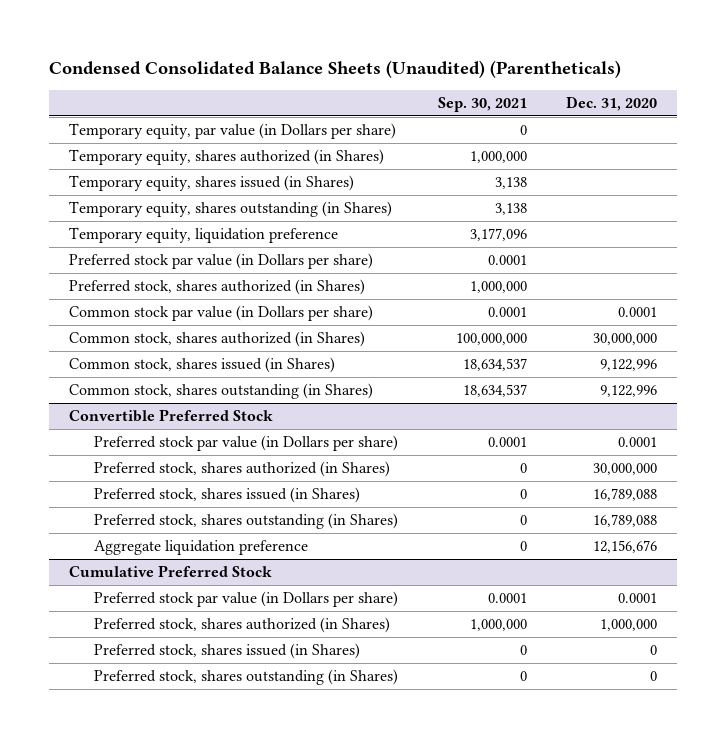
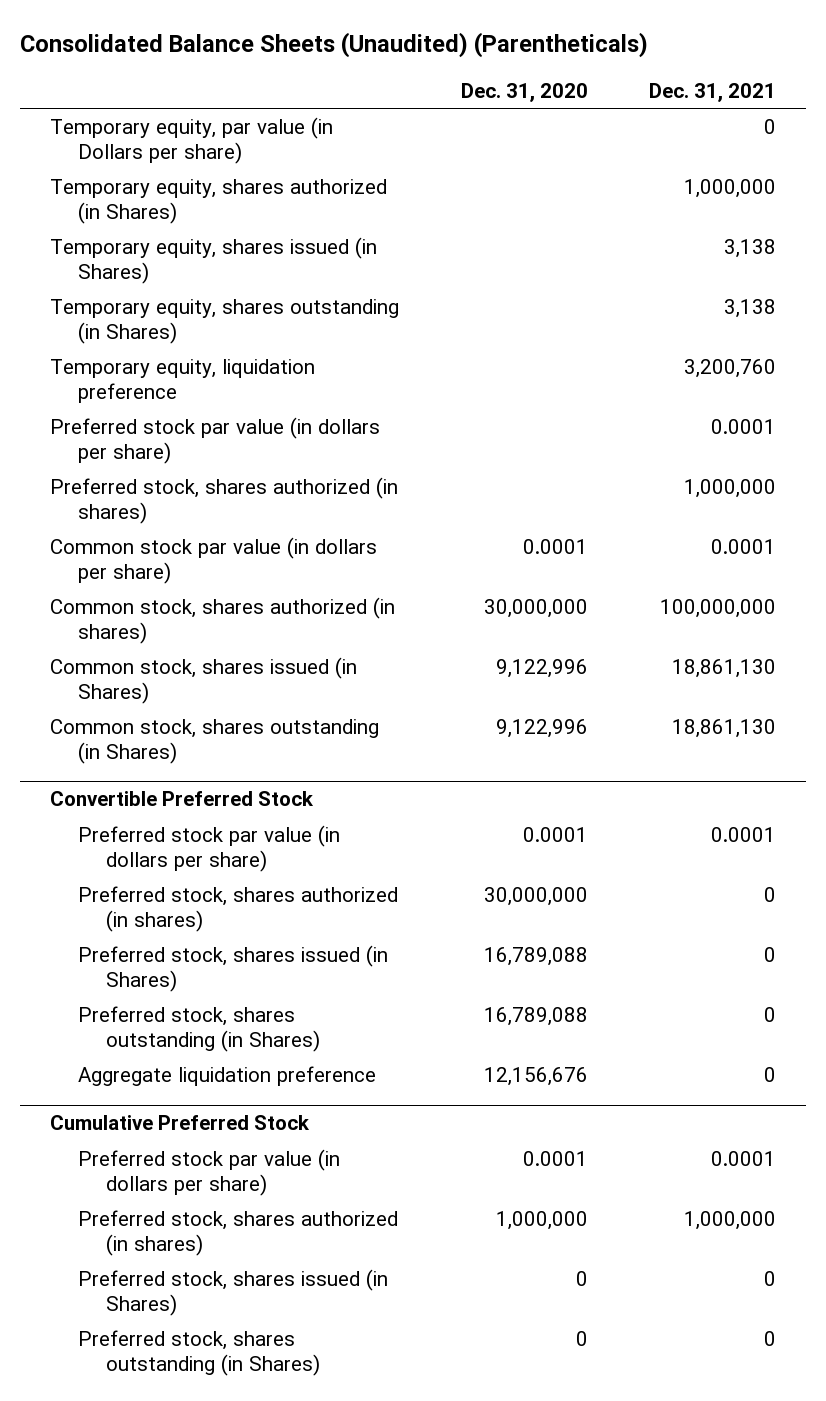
[49,60,622,79] Condensed Consolidated Balance Sheets (Unaudited) (Parentheticals) -> [19,31,648,58] Consolidated Balance Sheets (Unaudited) (Parentheticals)
[437,97,527,113] Sep. 30, 2021 -> none
none -> [648,82,776,102] Dec. 31, 2021
[69,253,374,270] Preferred stock par value (in Dollars per share) -> [50,417,381,464] Preferred stock par value (in dollars per share)
[69,279,366,296] Preferred stock, shares authorized (in Shares) -> [50,477,399,524] Preferred stock, shares authorized (in shares)
[69,305,374,322] Common stock par value (in Dollars per share) -> [50,537,378,584] Common stock par value (in dollars per share)
[69,331,366,348] Common stock, shares authorized (in Shares) -> [50,597,396,644] Common stock, shares authorized (in shares)
[94,435,399,452] Preferred stock par value (in Dollars per share) -> [78,825,341,872] Preferred stock par value (in dollars per share)
[94,461,391,478] Preferred stock, shares authorized (in Shares) -> [78,886,399,932] Preferred stock, shares authorized (in shares)
[94,591,399,608] Preferred stock par value (in Dollars per share) -> [78,1149,341,1196] Preferred stock par value (in dollars per share)
[94,617,391,634] Preferred stock, shares authorized (in Shares) -> [78,1210,399,1256] Preferred stock, shares authorized (in shares)

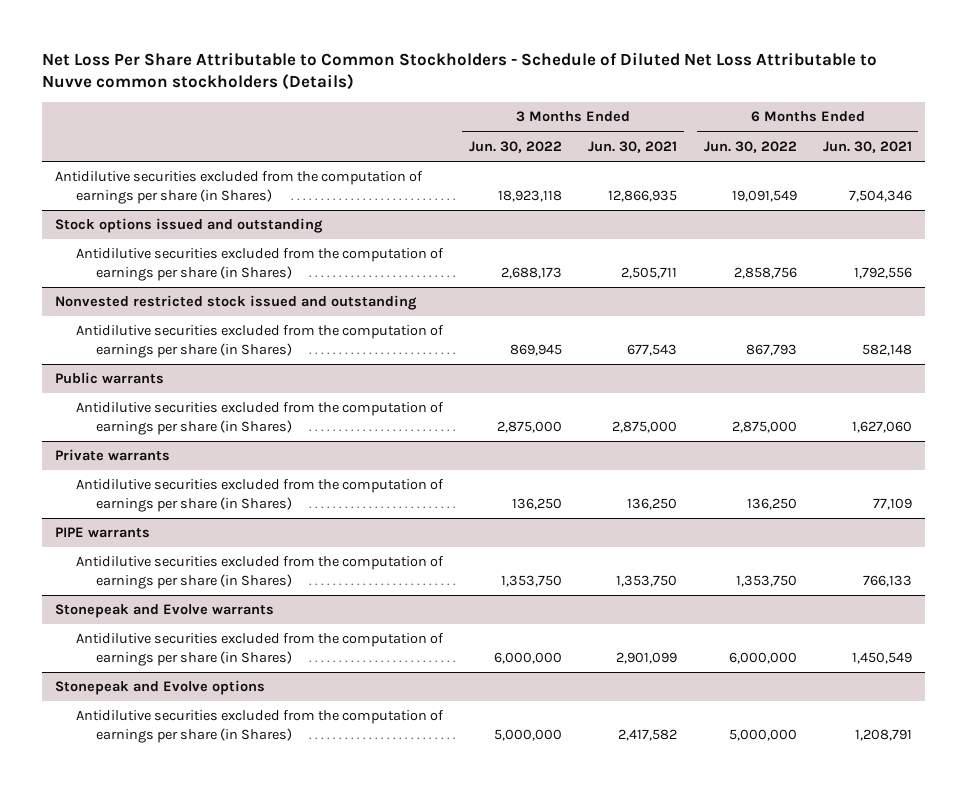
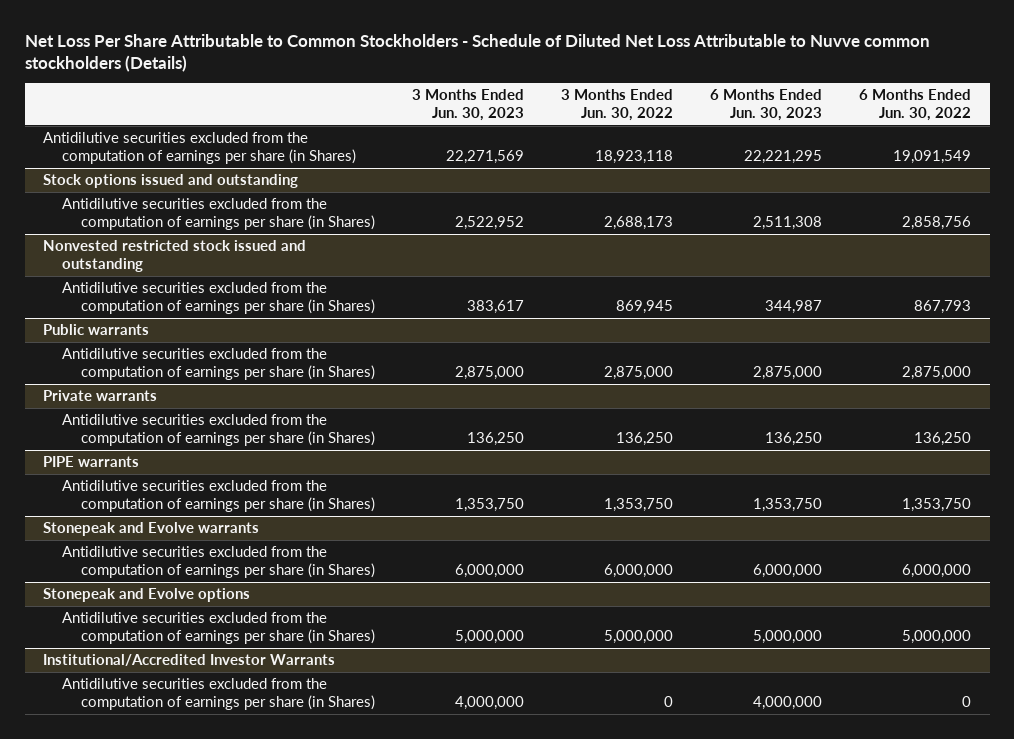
[588,140,678,153] Jun. 30, 2021 -> none
[822,140,912,153] Jun. 30, 2021 -> none
none -> [412,89,525,121] 3 Months Ended Jun. 30, 2023
none -> [710,89,823,121] 6 Months Ended Jun. 30, 2023
none -> [43,654,336,667] Institutional/Accredited Investor Warrants
none -> [62,678,375,710] Antidilutive securities excluded from the computation of earnings per share (in Shares)

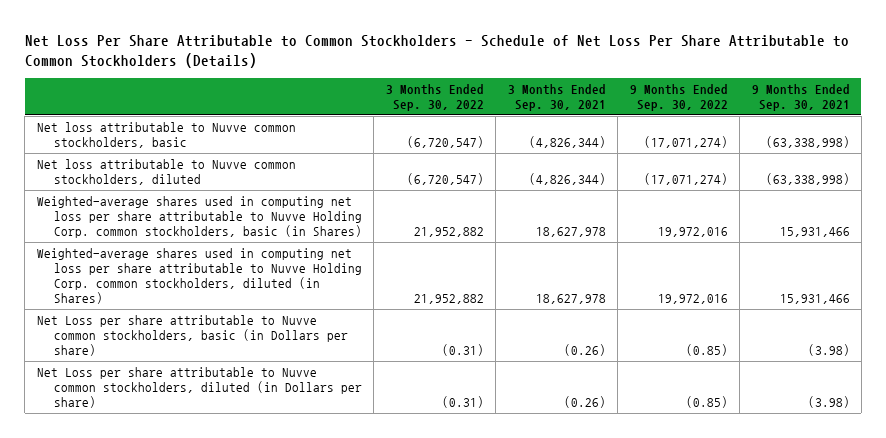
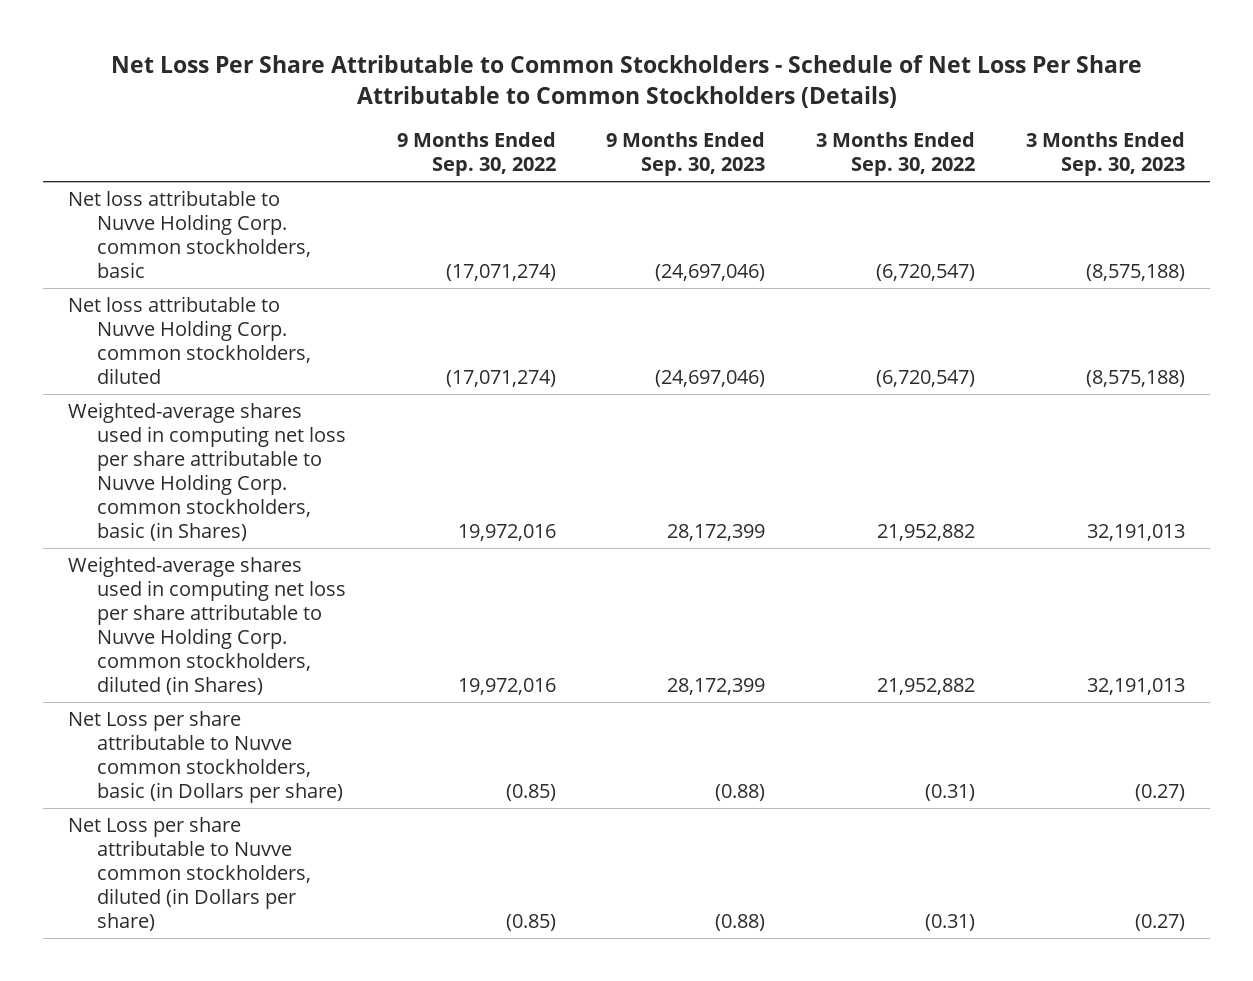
[507,83,606,111] 3 Months Ended Sep. 30, 2021 -> none
[751,83,850,111] 9 Months Ended Sep. 30, 2021 -> none
none -> [606,132,766,177] 9 Months Ended Sep. 30, 2023
none -> [1025,132,1185,177] 3 Months Ended Sep. 30, 2023
[36,122,296,149] Net loss attributable to Nuvve common stockholders, basic -> [68,189,312,278] Net loss attributable to Nuvve Holding Corp. common stockholders, basic
[36,159,296,186] Net loss attributable to Nuvve common stockholders, diluted -> [68,295,312,384] Net loss attributable to Nuvve Holding Corp. common stockholders, diluted

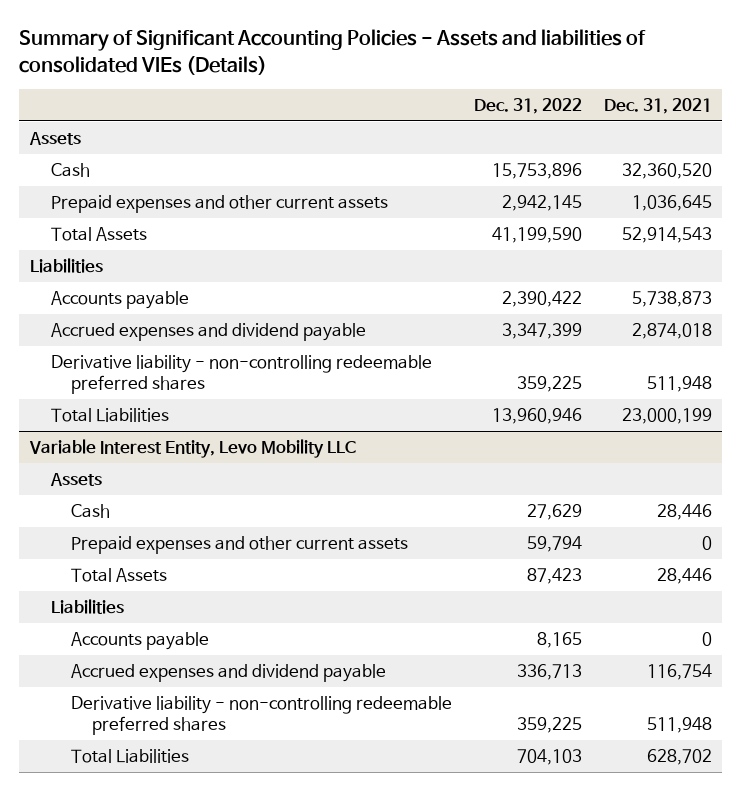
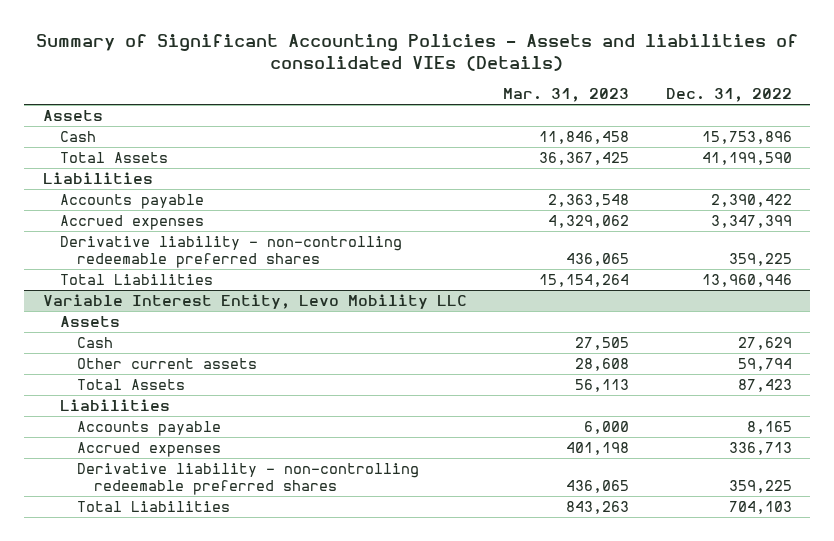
[603,97,712,114] Dec. 31, 2021 -> none
none -> [503,88,630,103] Mar. 31, 2023
[50,194,388,213] Prepaid expenses and other current assets -> none
[50,322,366,341] Accrued expenses and dividend payable -> [59,214,204,230] Accrued expenses
[71,535,409,554] Prepaid expenses and other current assets -> [76,357,257,369] Other current assets
[71,663,387,682] Accrued expenses and dividend payable -> [76,441,221,457] Accrued expenses

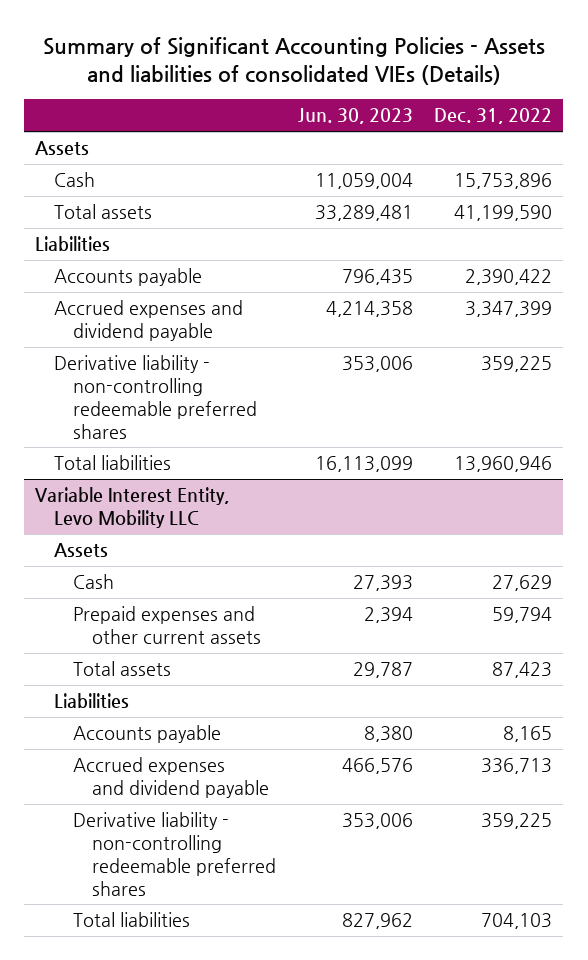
[503,88,630,103] Mar. 31, 2023 -> none
none -> [297,108,413,125] Jun. 30, 2023
[59,151,168,163] Total Assets -> [54,204,153,220] Total assets
[59,214,204,230] Accrued expenses -> [54,300,244,342] Accrued expenses and dividend payable
[59,273,213,285] Total Liabilities -> [54,455,172,471] Total liabilities
[76,357,257,369] Other current assets -> [73,606,262,645] Prepaid expenses and other current assets
[76,378,185,390] Total Assets -> [73,661,172,677] Total assets
[76,441,221,457] Accrued expenses -> [73,757,270,799] Accrued expenses and dividend payable
[76,500,230,512] Total Liabilities -> [73,912,191,928] Total liabilities

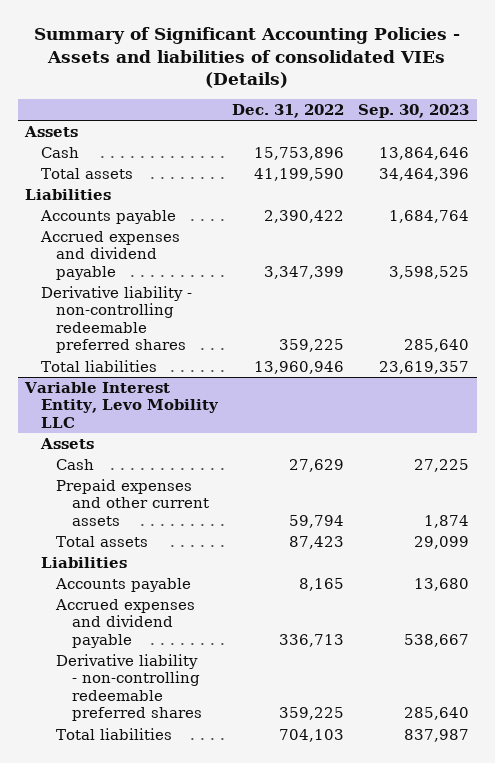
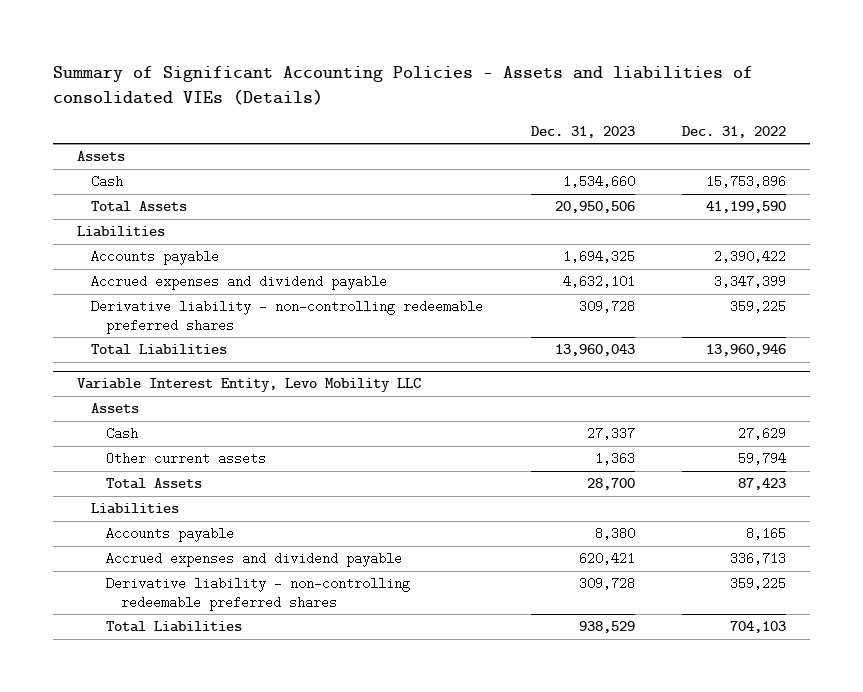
[358,103,470,118] Sep. 30, 2023 -> none
none -> [530,126,635,139] Dec. 31, 2023
[40,167,133,179] Total assets -> [91,201,188,213] Total Assets
[40,359,157,372] Total liabilities -> [91,344,228,356] Total Liabilities
[56,478,209,526] Prepaid expenses and other current assets -> [106,452,267,466] Other current assets
[56,535,149,547] Total assets -> [106,478,203,490] Total Assets
[56,727,173,740] Total liabilities -> [106,621,243,633] Total Liabilities

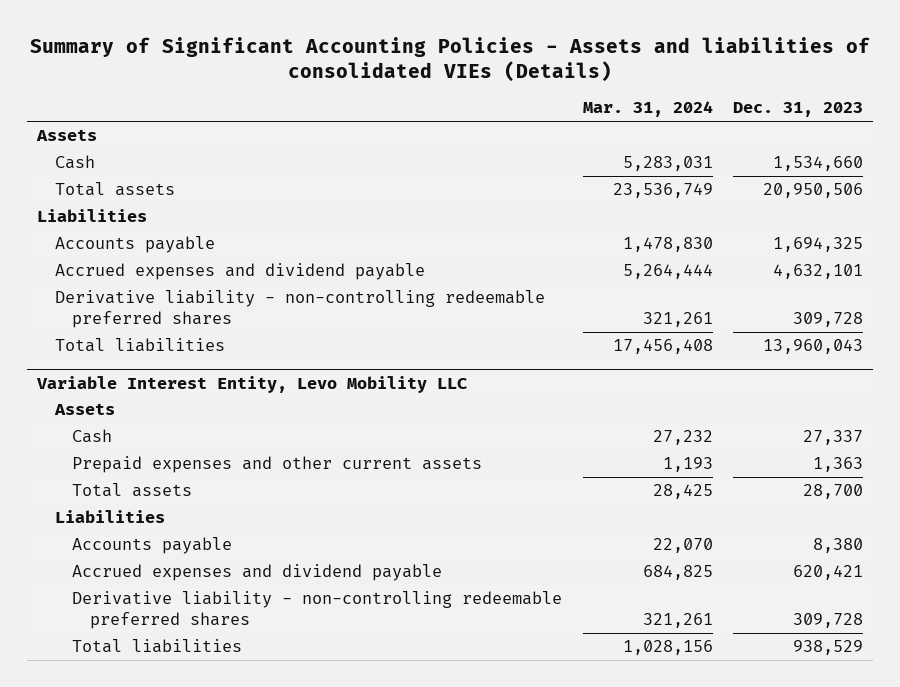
[682,126,787,139] Dec. 31, 2022 -> none
none -> [582,101,713,118] Mar. 31, 2024
[91,201,188,213] Total Assets -> [54,182,175,197] Total assets
[91,344,228,356] Total Liabilities -> [54,338,225,353] Total liabilities
[106,452,267,466] Other current assets -> [72,456,483,474] Prepaid expenses and other current assets
[106,478,203,490] Total Assets -> [72,483,193,498] Total assets
[106,621,243,633] Total Liabilities -> [72,639,243,654] Total liabilities

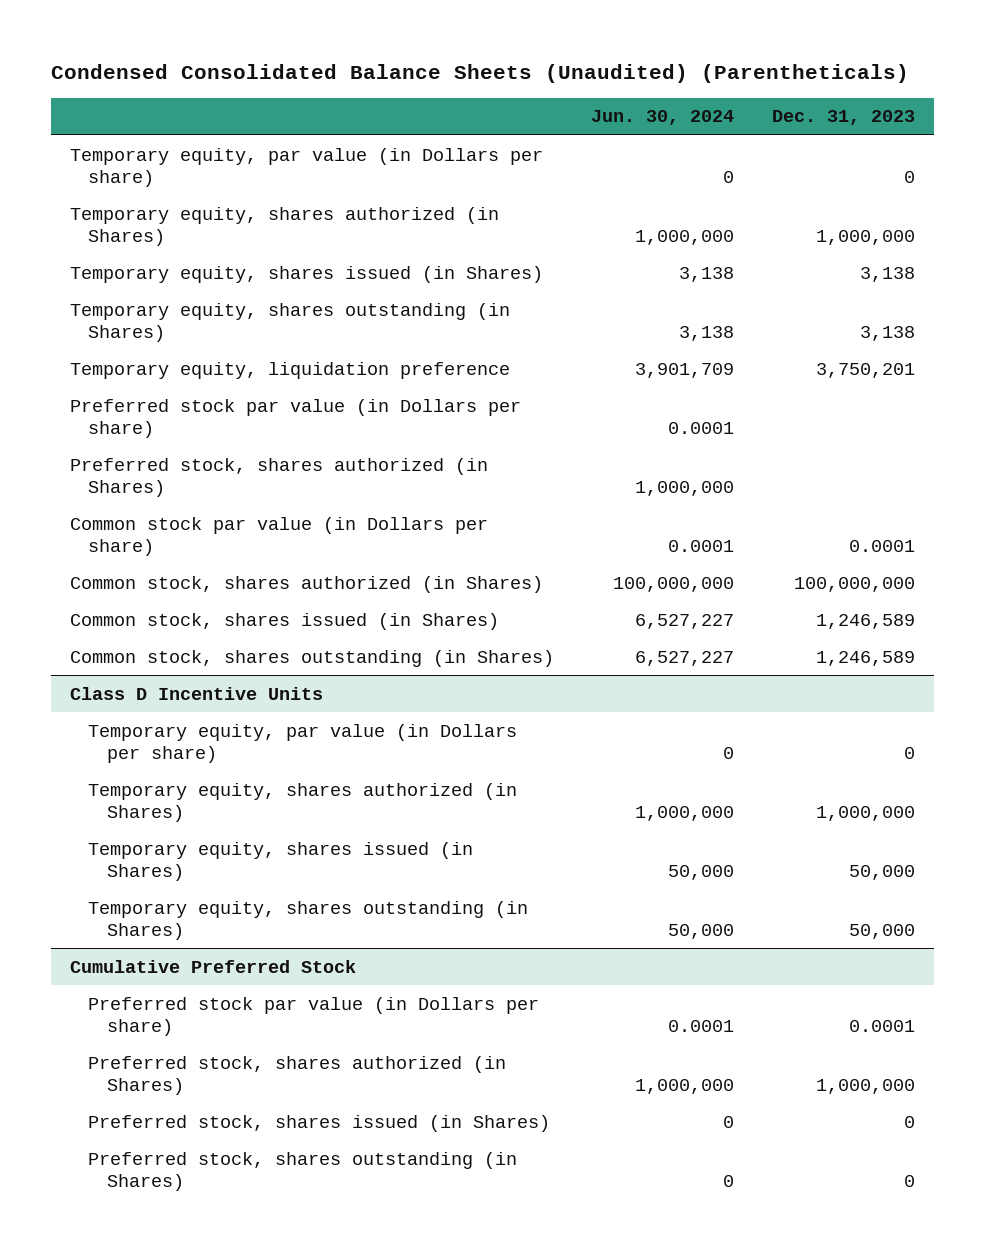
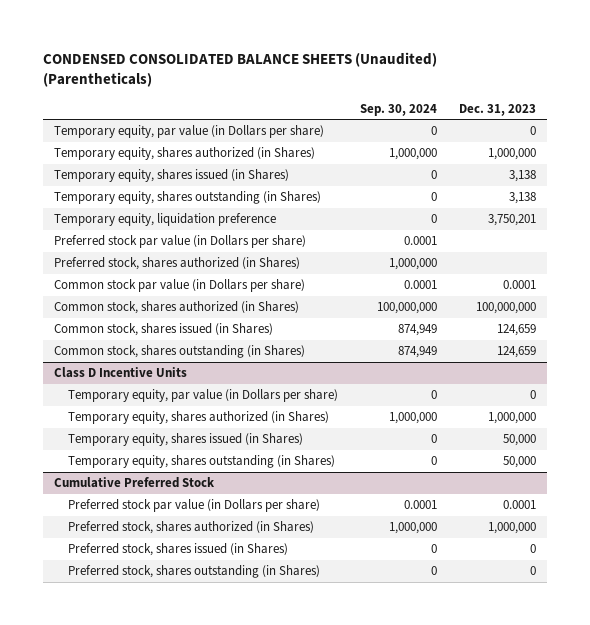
[50,64,909,84] Condensed Consolidated Balance Sheets (Unaudited) (Parentheticals) -> [43,51,438,88] CONDENSED CONSOLIDATED BALANCE SHEETS (Unaudited) (Parentheticals)
[591,110,735,126] Jun. 30, 2024 -> none
none -> [359,103,437,116] Sep. 30, 2024
[815,613,915,629] 1,246,589 -> [496,324,536,337] 124,659
[815,650,915,666] 1,246,589 -> [496,346,536,359] 124,659

